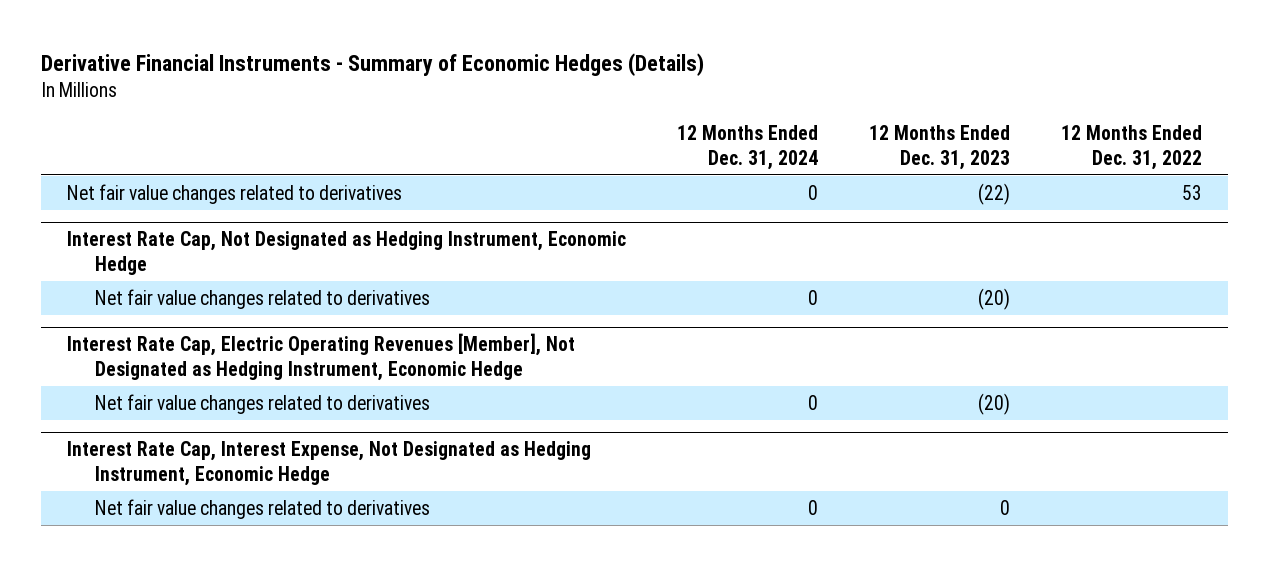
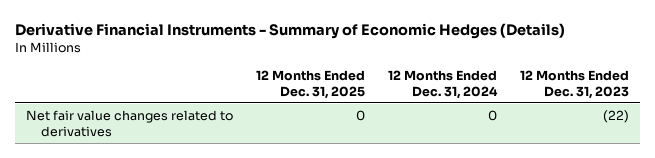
[1061,125,1203,170] 12 Months Ended Dec. 31, 2022 -> none
none -> [256,70,366,100] 12 Months Ended Dec. 31, 2025
[66,231,626,276] Interest Rate Cap, Not Designated as Hedging Instrument, Economic Hedge -> none
[95,288,431,309] Net fair value changes related to derivatives -> none
[66,333,575,382] Interest Rate Cap, Electric Operating Revenues [Member], Not Designated as Hedging Instrument, Economic Hedge -> none
[95,393,431,414] Net fair value changes related to derivatives -> none
[66,441,591,487] Interest Rate Cap, Interest Expense, Not Designated as Hedging Instrument, Economic Hedge -> none
[95,498,431,519] Net fair value changes related to derivatives -> none

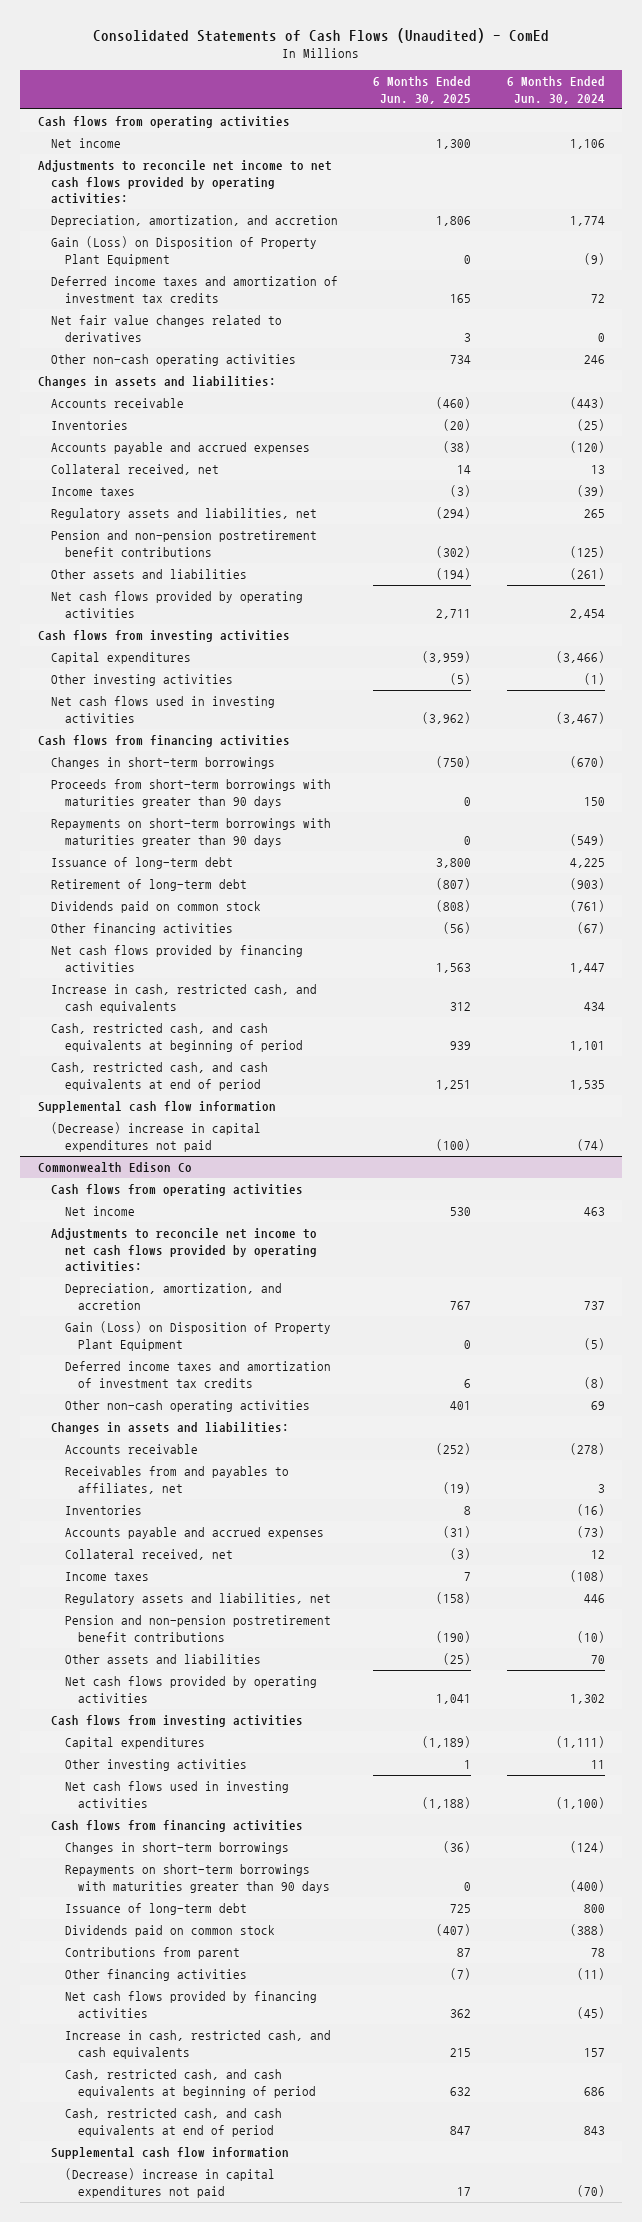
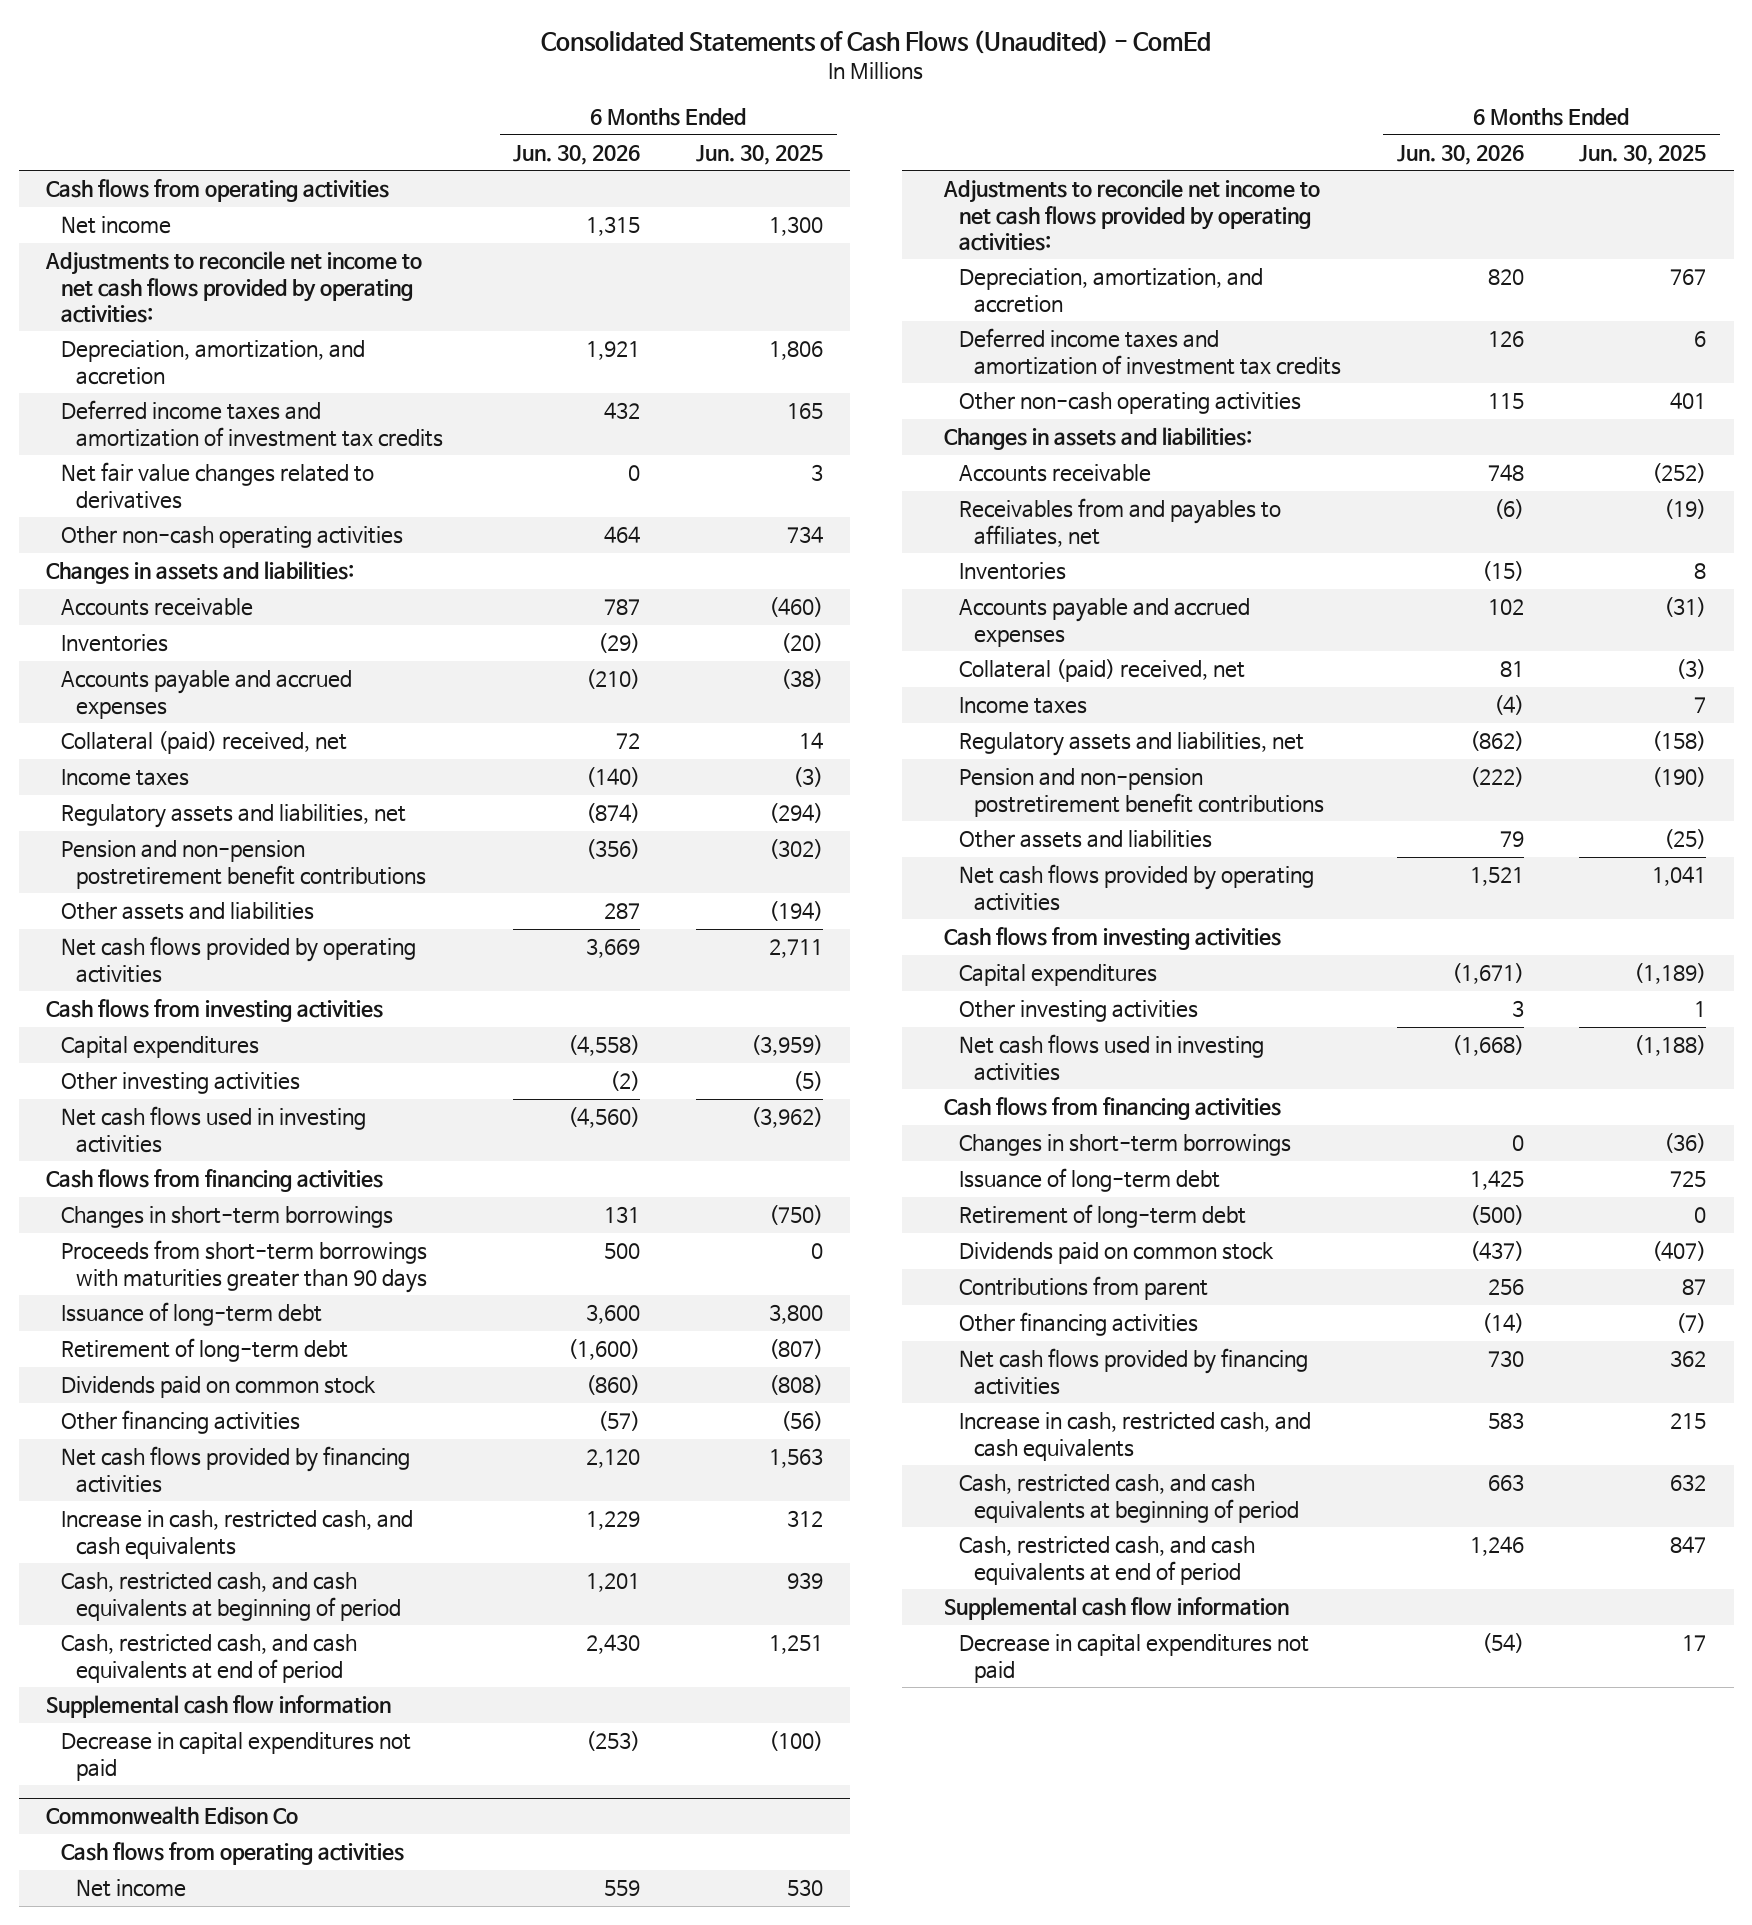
[506,76,605,104] 6 Months Ended Jun. 30, 2024 -> none
none -> [513,144,641,165] Jun. 30, 2026
[51,236,318,266] Gain (Loss) on Disposition of Property Plant Equipment -> none
[51,464,220,476] Collateral received, net -> [61,731,348,755] Collateral (paid) received, net
[51,818,332,847] Repayments on short-term borrowings with maturities greater than 90 days -> none
[51,1122,262,1152] (Decrease) increase in capital expenditures not paid -> [61,1732,412,1781] Decrease in capital expenditures not paid
[64,1321,331,1351] Gain (Loss) on Disposition of Property Plant Equipment -> none
[64,1549,233,1561] Collateral received, net -> [959,659,1246,683] Collateral (paid) received, net
[64,1864,331,1893] Repayments on short-term borrowings with maturities greater than 90 days -> none
none -> [959,1204,1247,1229] Retirement of long-term debt
[64,2168,275,2198] (Decrease) increase in capital expenditures not paid -> [959,1634,1310,1683] Decrease in capital expenditures not paid

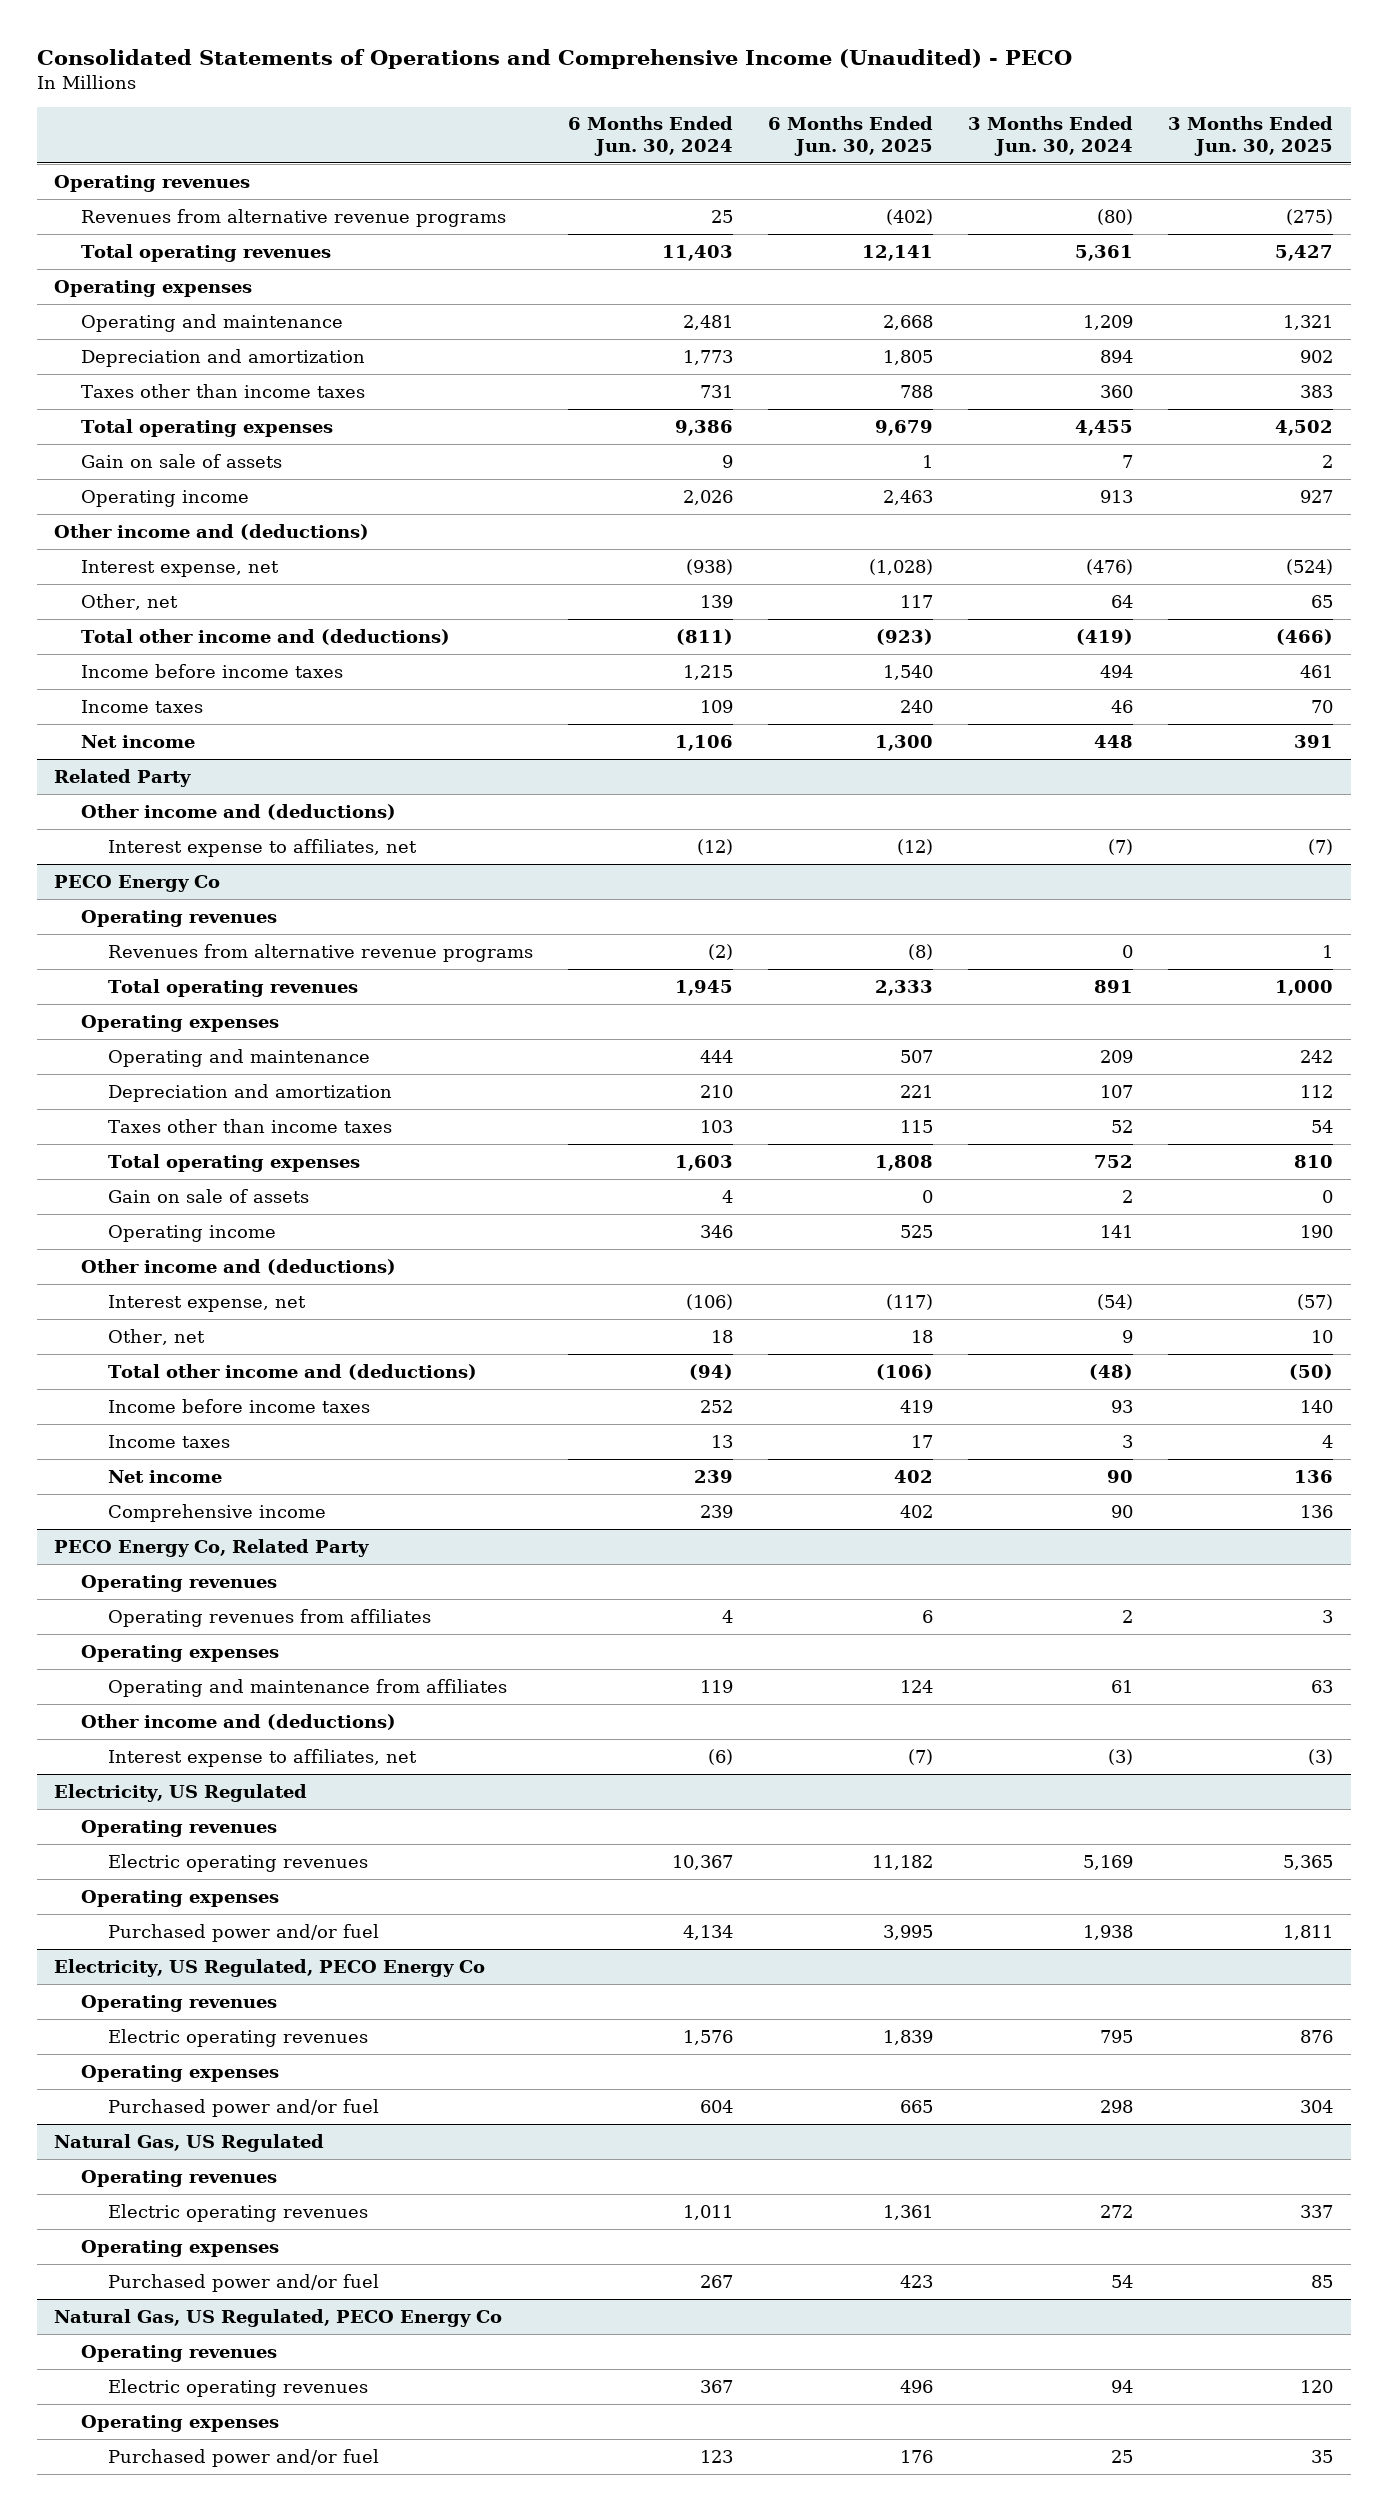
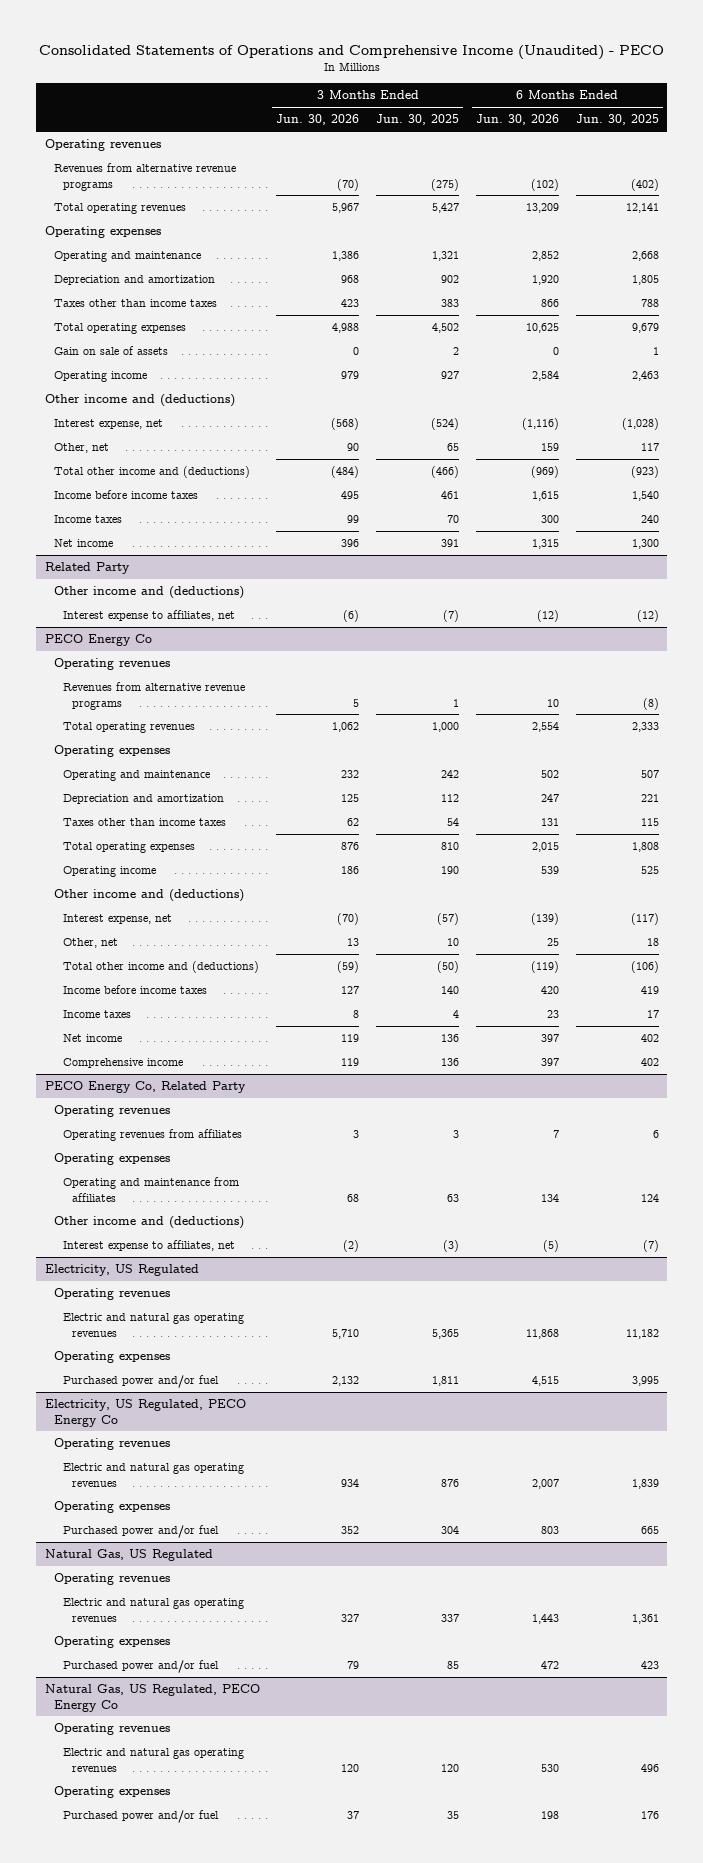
[567,116,733,156] 6 Months Ended Jun. 30, 2024 -> none
[968,116,1134,156] 3 Months Ended Jun. 30, 2024 -> none
none -> [276,114,360,126] Jun. 30, 2026
none -> [476,114,560,126] Jun. 30, 2026
[107,1188,309,1203] Gain on sale of assets -> none
[107,1853,368,1872] Electric operating revenues -> [62,1313,244,1337] Electric and natural gas operating revenues
[107,2028,368,2047] Electric operating revenues -> [62,1463,244,1487] Electric and natural gas operating revenues
[107,2203,368,2222] Electric operating revenues -> [62,1598,244,1622] Electric and natural gas operating revenues
[107,2378,368,2397] Electric operating revenues -> [62,1748,244,1772] Electric and natural gas operating revenues

